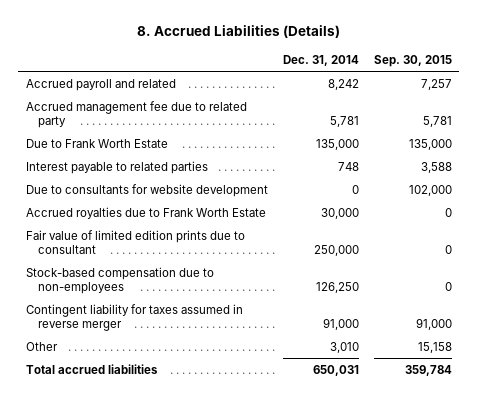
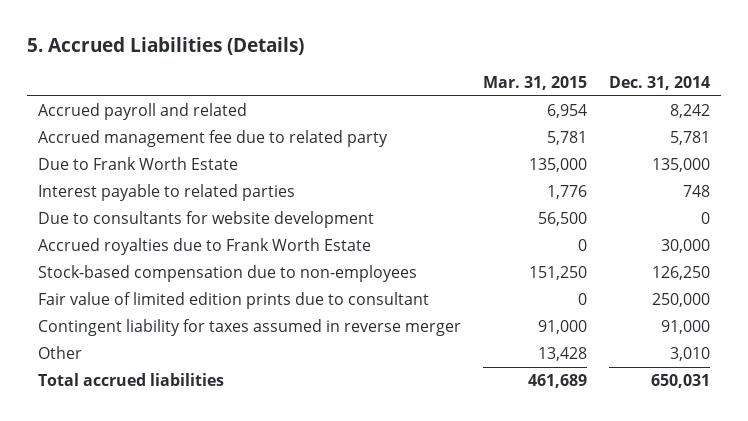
[136,25,340,39] 8. Accrued Liabilities (Details) -> [27,37,305,56] 5. Accrued Liabilities (Details)
[373,54,452,67] Sep. 30, 2015 -> none
none -> [483,75,588,90] Mar. 31, 2015
[25,229,245,254] Fair value of limited edition prints due to consultant -> [38,292,430,310] Fair value of limited edition prints due to consultant

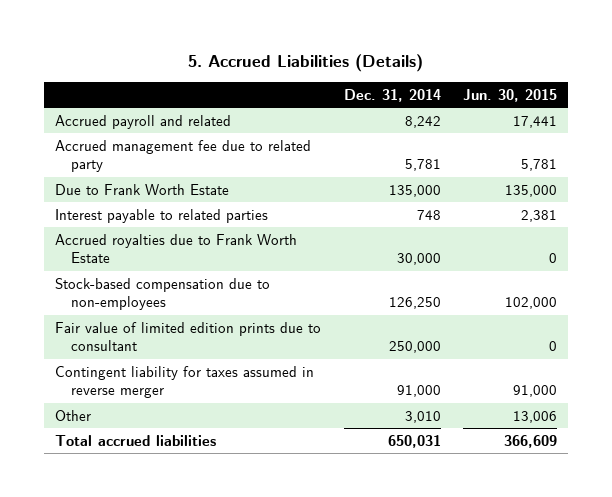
[483,75,588,90] Mar. 31, 2015 -> none
none -> [462,88,557,102] Jun. 30, 2015
[38,211,375,229] Due to consultants for website development -> none

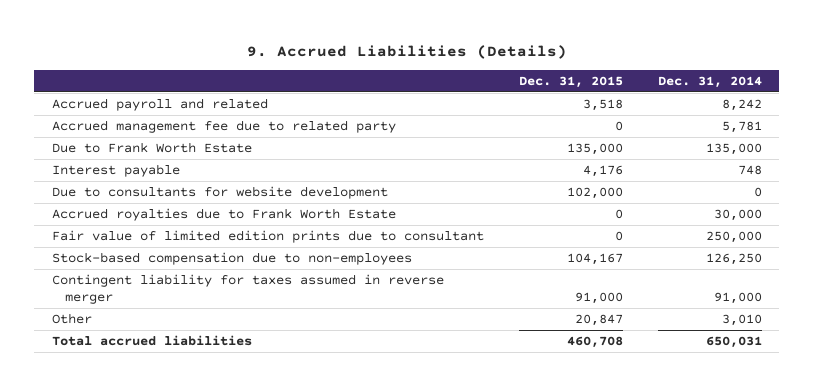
[188,54,424,73] 5. Accrued Liabilities (Details) -> [246,44,567,59] 9. Accrued Liabilities (Details)
[462,88,557,102] Jun. 30, 2015 -> none
none -> [518,75,623,88] Dec. 31, 2015
[55,208,269,223] Interest payable to related parties -> [51,164,180,178] Interest payable
none -> [51,186,388,200] Due to consultants for website development
[55,277,271,311] Stock-based compensation due to non-employees -> [51,252,412,266] Stock-based compensation due to non-employees

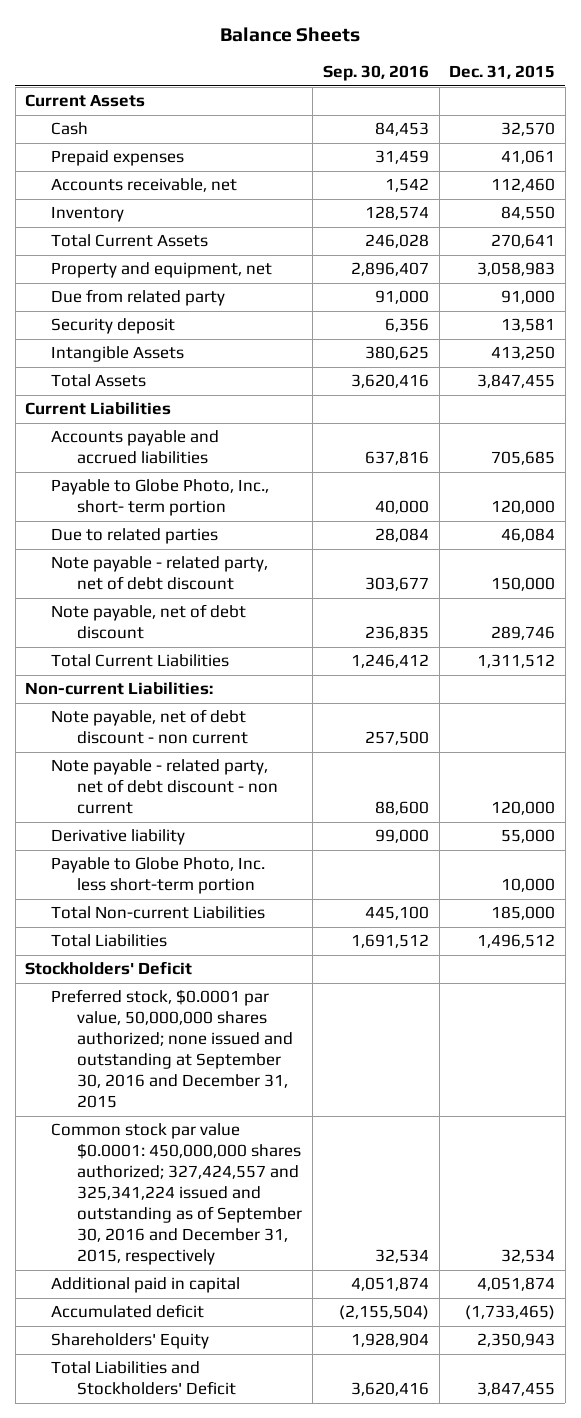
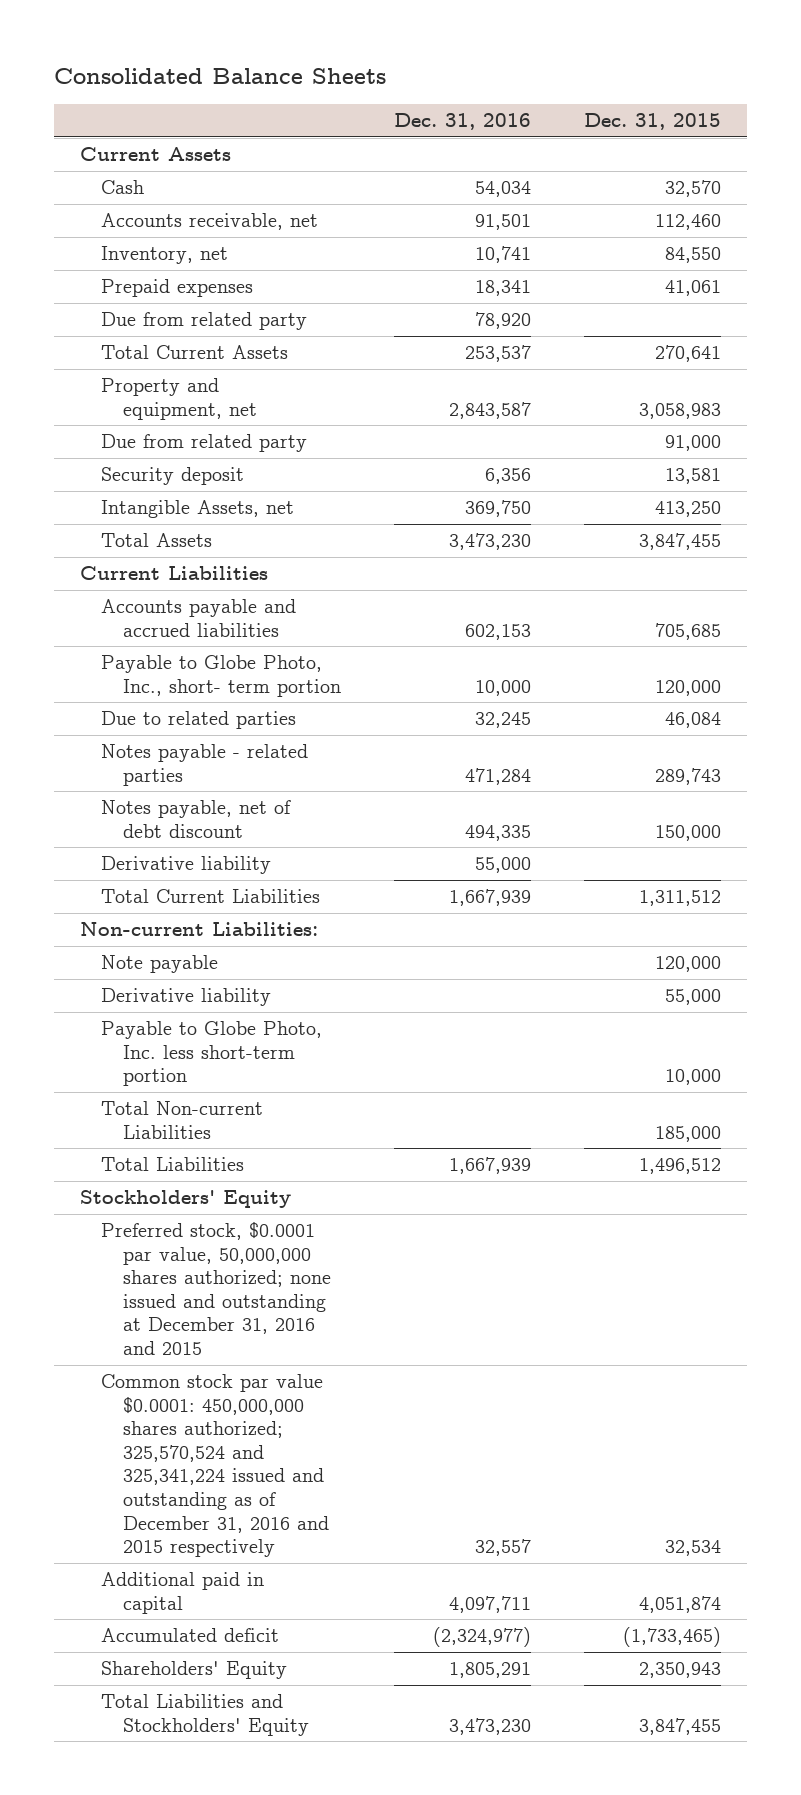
[220,27,361,43] Balance Sheets -> [53,68,386,85] Consolidated Balance Sheets
[322,65,429,82] Sep. 30, 2016 -> none
none -> [393,113,531,131] Dec. 31, 2016
[51,206,125,223] Inventory -> [101,246,229,265] Inventory, net
[51,150,185,167] Prepaid expenses -> [101,279,254,298] Prepaid expenses
none -> [101,312,308,331] Due from related party
[51,346,185,363] Intangible Assets -> [101,500,295,519] Intangible Assets, net
[51,556,269,591] Note payable - related party, net of debt discount -> [101,744,309,786] Notes payable - related parties
[491,577,556,592] 150,000 -> [654,767,721,785] 289,743
[51,604,247,640] Note payable, net of debt discount -> [101,800,292,838] Notes payable, net of debt discount
[491,626,556,641] 289,746 -> [654,824,721,841] 150,000
none -> [101,856,272,875] Derivative liability
[51,709,249,745] Note payable, net of debt discount - non current -> none
[51,759,279,815] Note payable - related party, net of debt discount - non current -> none
none -> [101,955,219,974] Note payable
[25,961,193,976] Stockholders' Deficit -> [80,1190,292,1209] Stockholders' Equity
[51,989,294,1109] Preferred stock, $0.0001 par value, 50,000,000 shares authorized; none issued and outstanding at September 30, 2016 and December 31, 2015 -> [101,1222,331,1356] Preferred stock, $0.0001 par value, 50,000,000 shares authorized; none issued and outstanding at December 31, 2016 and 2015
[51,1123,303,1266] Common stock par value $0.0001: 450,000,000 shares authorized; 327,424,557 and 325,341,224 issued and outstanding as of September 30, 2016 and December 31, 2015, respectively -> [101,1374,329,1558] Common stock par value $0.0001: 450,000,000 shares authorized; 325,570,524 and 325,341,224 issued and outstanding as of December 31, 2016 and 2015 respectively
[51,1361,237,1396] Total Liabilities and Stockholders' Deficit -> [101,1694,309,1736] Total Liabilities and Stockholders' Equity

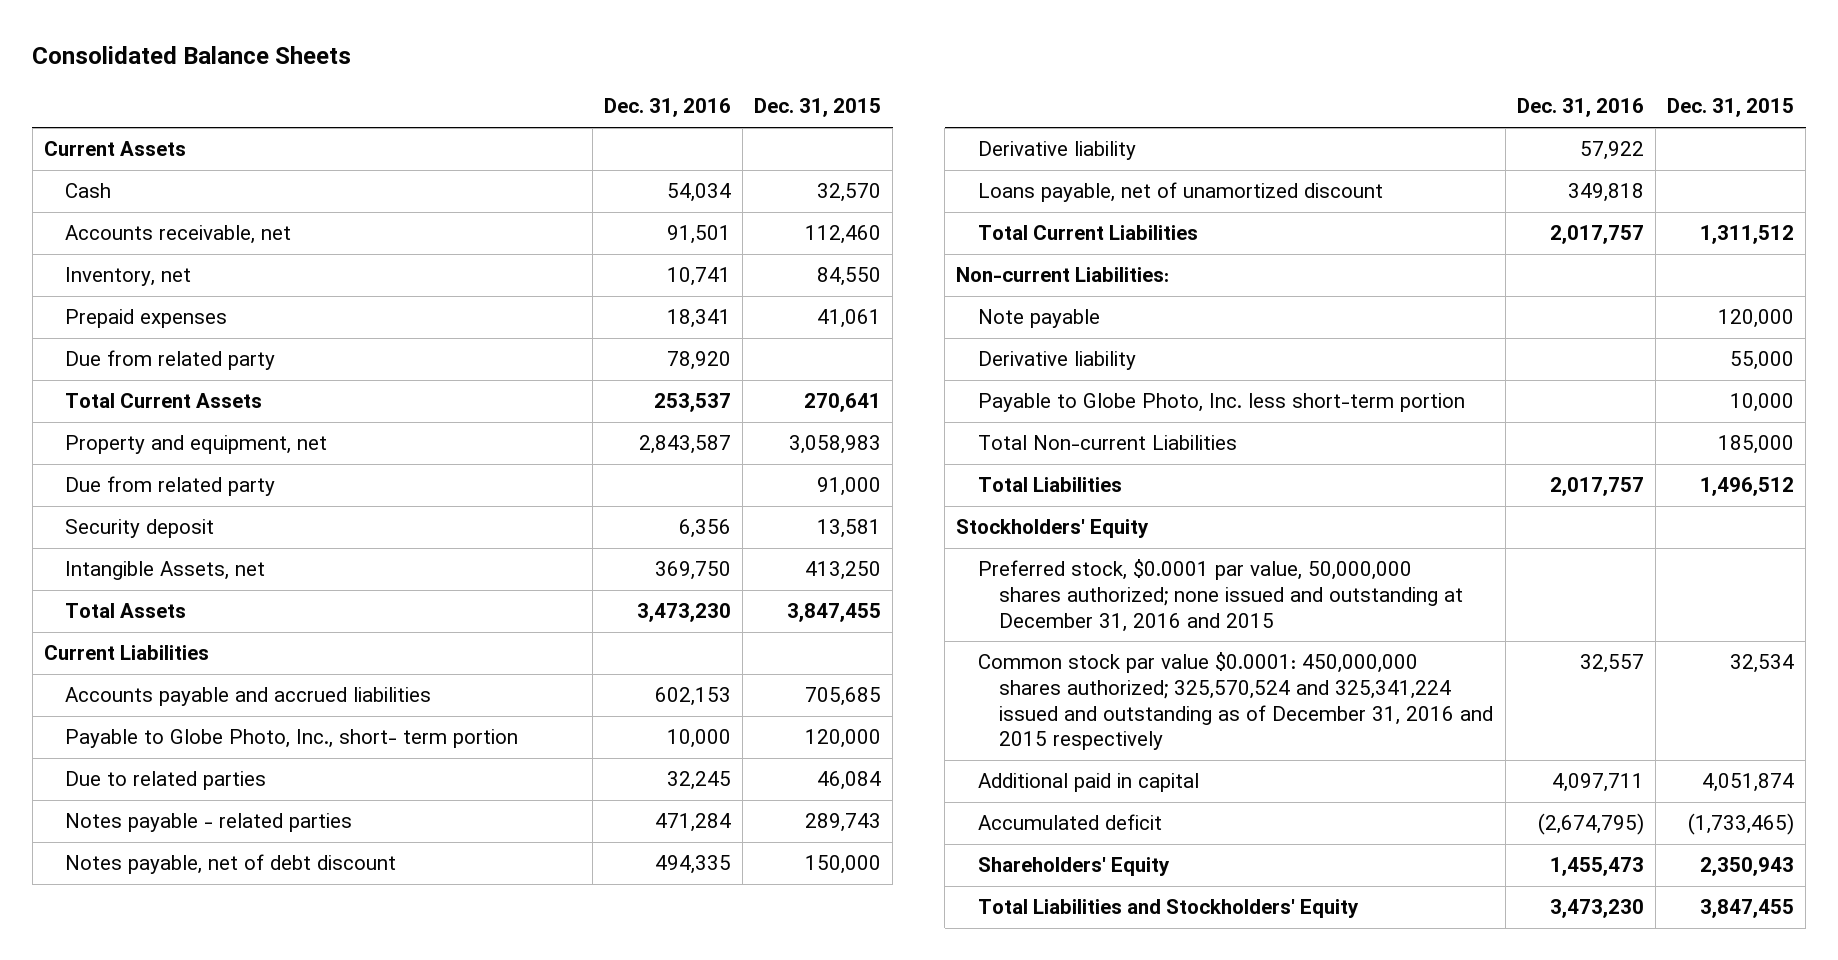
[474,857,531,874] 55,000 -> [1579,141,1644,161] 57,922
none -> [977,182,1383,203] Loans payable, net of unamortized discount
[448,889,531,907] 1,667,939 -> [1549,225,1644,245] 2,017,757
[448,1157,531,1175] 1,667,939 -> [1549,477,1644,497] 2,017,757
[432,1627,531,1648] (2,324,977) -> [1537,813,1644,836] (2,674,795)
[448,1662,531,1679] 1,805,291 -> [1549,857,1644,877] 1,455,473

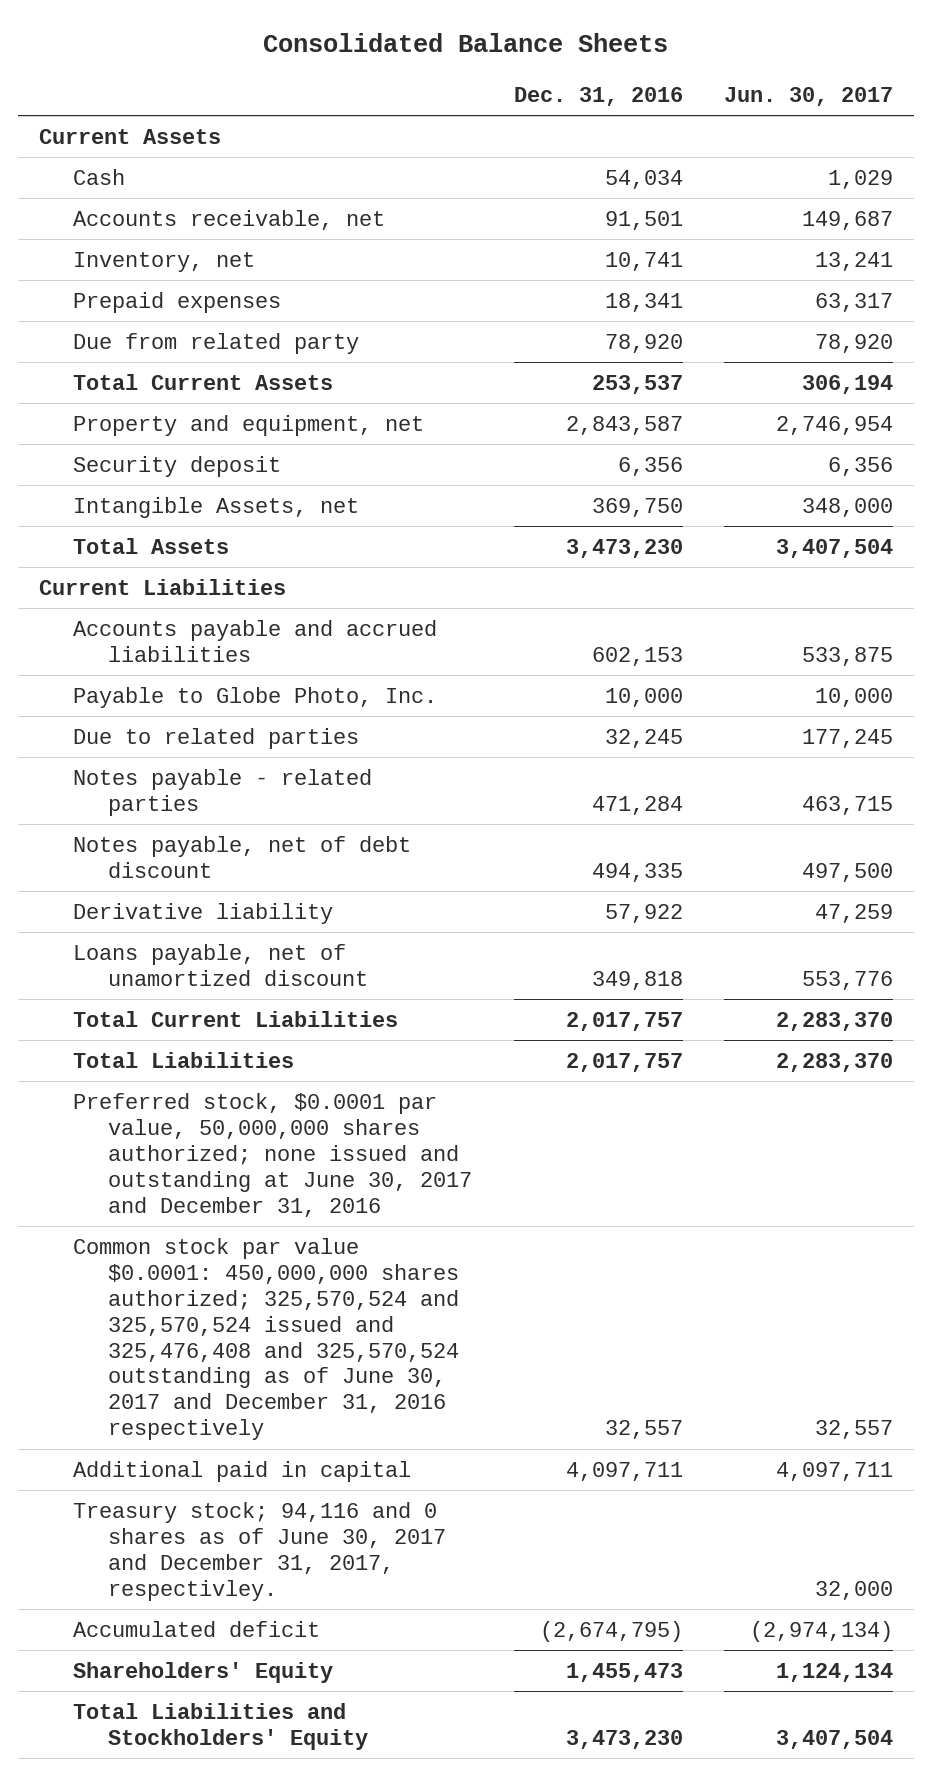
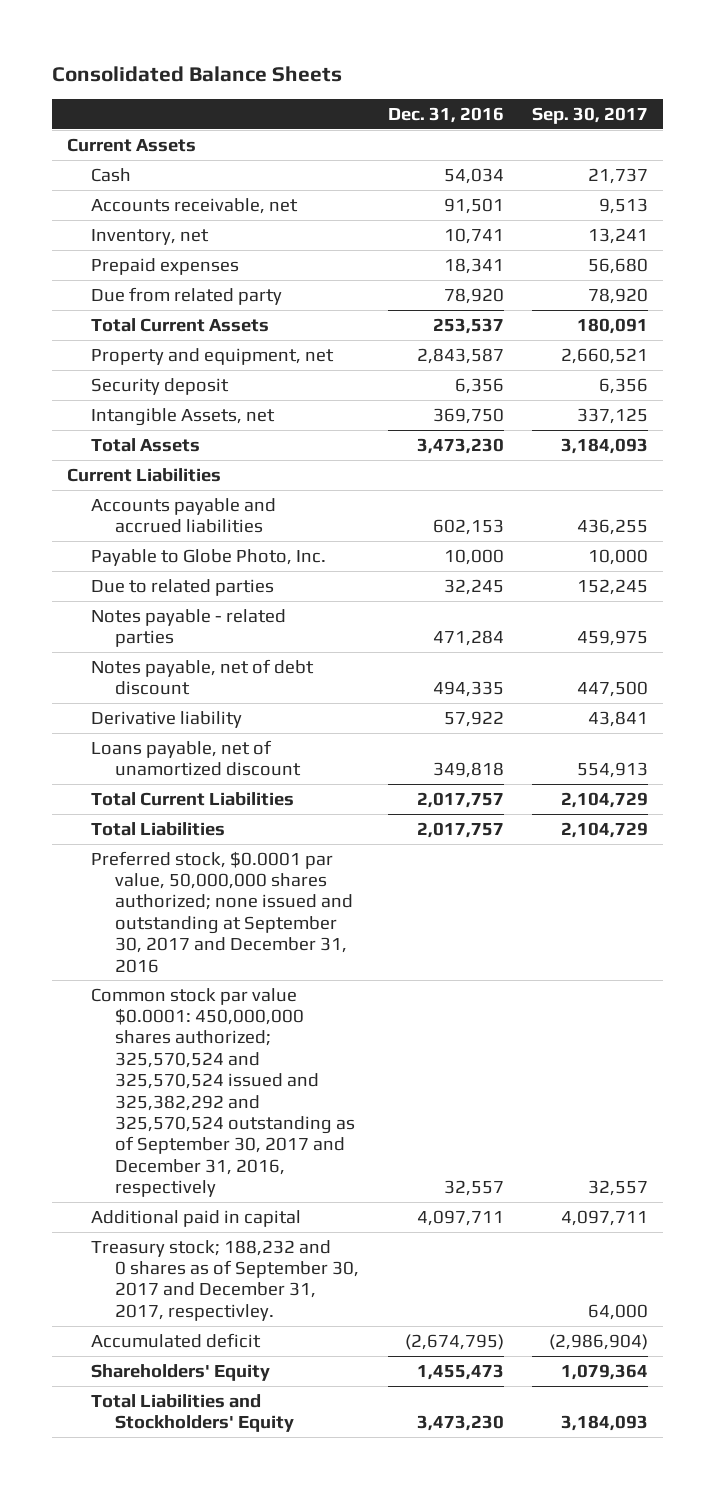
[724,86,894,106] Jun. 30, 2017 -> none
none -> [532,106,649,124] Sep. 30, 2017
[73,1092,473,1217] Preferred stock, $0.0001 par value, 50,000,000 shares authorized; none issued and outstanding at June 30, 2017 and December 31, 2016 -> [90,850,353,973] Preferred stock, $0.0001 par value, 50,000,000 shares authorized; none issued and outstanding at September 30, 2017 and December 31, 2016
[73,1237,460,1441] Common stock par value $0.0001: 450,000,000 shares authorized; 325,570,524 and 325,570,524 issued and 325,476,408 and 325,570,524 outstanding as of June 30, 2017 and December 31, 2016 respectively -> [90,987,355,1198] Common stock par value $0.0001: 450,000,000 shares authorized; 325,570,524 and 325,570,524 issued and 325,382,292 and 325,570,524 outstanding as of September 30, 2017 and December 31, 2016, respectively
[73,1501,447,1601] Treasury stock; 94,116 and 0 shares as of June 30, 2017 and December 31, 2017, respectivley. -> [90,1239,359,1321] Treasury stock; 188,232 and 0 shares as of September 30, 2017 and December 31, 2017, respectivley.

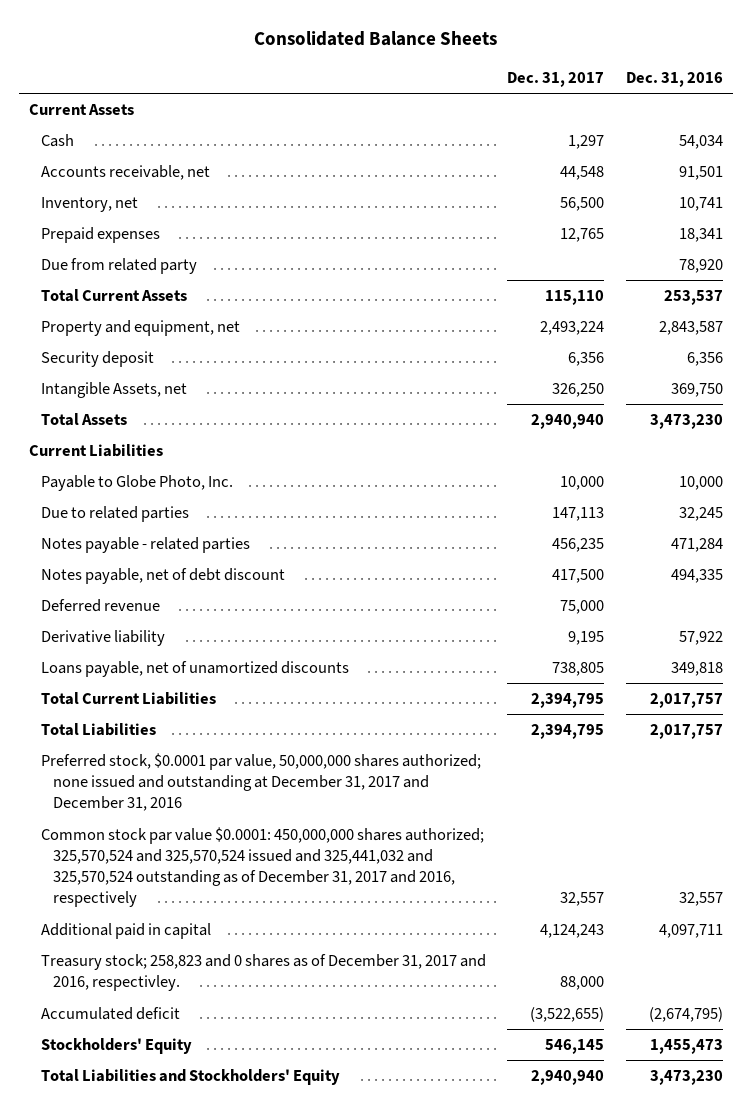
[532,106,649,124] Sep. 30, 2017 -> none
none -> [507,71,605,87] Dec. 31, 2017
[90,497,276,534] Accounts payable and accrued liabilities -> none
none -> [41,599,161,613] Deferred revenue
[90,739,301,777] Loans payable, net of unamortized discount -> [41,661,350,678] Loans payable, net of unamortized discounts
[90,850,353,973] Preferred stock, $0.0001 par value, 50,000,000 shares authorized; none issued and outstanding at September 30, 2017 and December 31, 2016 -> [41,753,482,812] Preferred stock, $0.0001 par value, 50,000,000 shares authorized; none issued and outstanding at December 31, 2017 and December 31, 2016
[90,987,355,1198] Common stock par value $0.0001: 450,000,000 shares authorized; 325,570,524 and 325,570,524 issued and 325,382,292 and 325,570,524 outstanding as of September 30, 2017 and December 31, 2016, respectively -> [41,827,485,908] Common stock par value $0.0001: 450,000,000 shares authorized; 325,570,524 and 325,570,524 issued and 325,441,032 and 325,570,524 outstanding as of December 31, 2017 and 2016, respectively
[90,1239,359,1321] Treasury stock; 188,232 and 0 shares as of September 30, 2017 and December 31, 2017, respectivley. -> [41,954,487,992] Treasury stock; 258,823 and 0 shares as of December 31, 2017 and 2016, respectivley.
[90,1363,270,1381] Shareholders' Equity -> [41,1038,193,1055] Stockholders' Equity

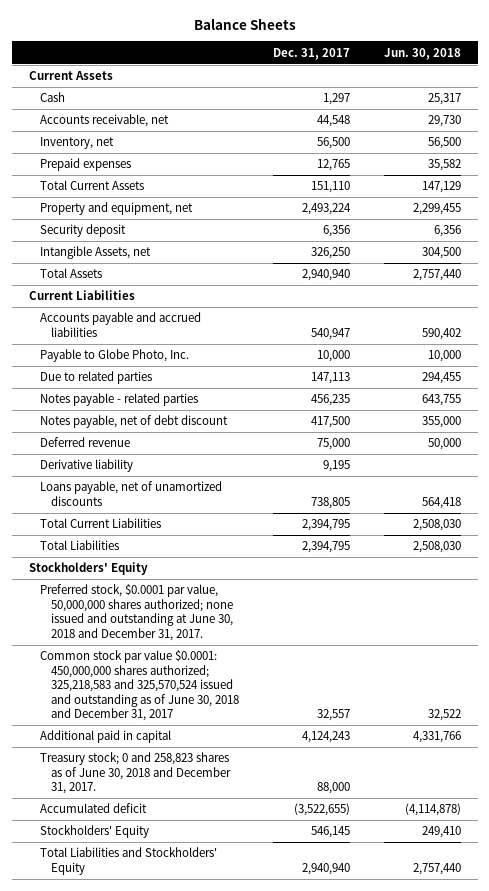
[254,30,498,46] Consolidated Balance Sheets -> [193,17,296,30] Balance Sheets
[625,71,723,87] Dec. 31, 2016 -> none
none -> [383,47,461,60] Jun. 30, 2018
[41,258,198,275] Due from related party -> none
[545,290,605,306] 115,110 -> [310,181,350,194] 151,110
none -> [39,312,201,337] Accounts payable and accrued liabilities
none -> [28,562,148,576] Stockholders' Equity
[41,753,482,812] Preferred stock, $0.0001 par value, 50,000,000 shares authorized; none issued and outstanding at December 31, 2017 and December 31, 2016 -> [39,584,233,641] Preferred stock, $0.0001 par value, 50,000,000 shares authorized; none issued and outstanding at June 30, 2018 and December 31, 2017.
[41,827,485,908] Common stock par value $0.0001: 450,000,000 shares authorized; 325,570,524 and 325,570,524 issued and 325,441,032 and 325,570,524 outstanding as of December 31, 2017 and 2016, respectively -> [39,650,239,722] Common stock par value $0.0001: 450,000,000 shares authorized; 325,218,583 and 325,570,524 issued and outstanding as of June 30, 2018 and December 31, 2017
[41,954,487,992] Treasury stock; 258,823 and 0 shares as of December 31, 2017 and 2016, respectivley. -> [39,752,231,795] Treasury stock; 0 and 258,823 shares as of June 30, 2018 and December 31, 2017.

